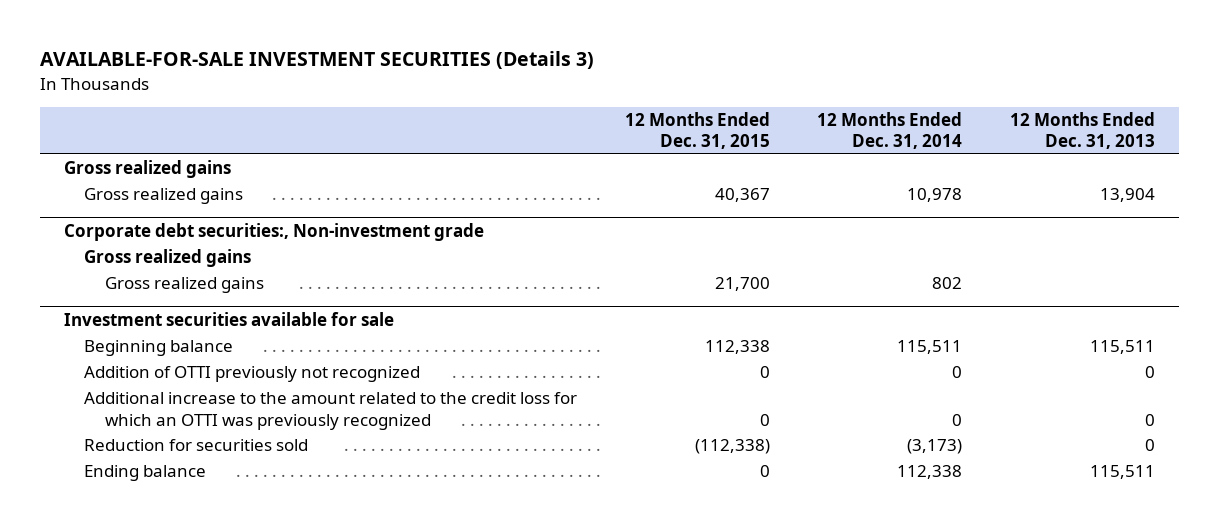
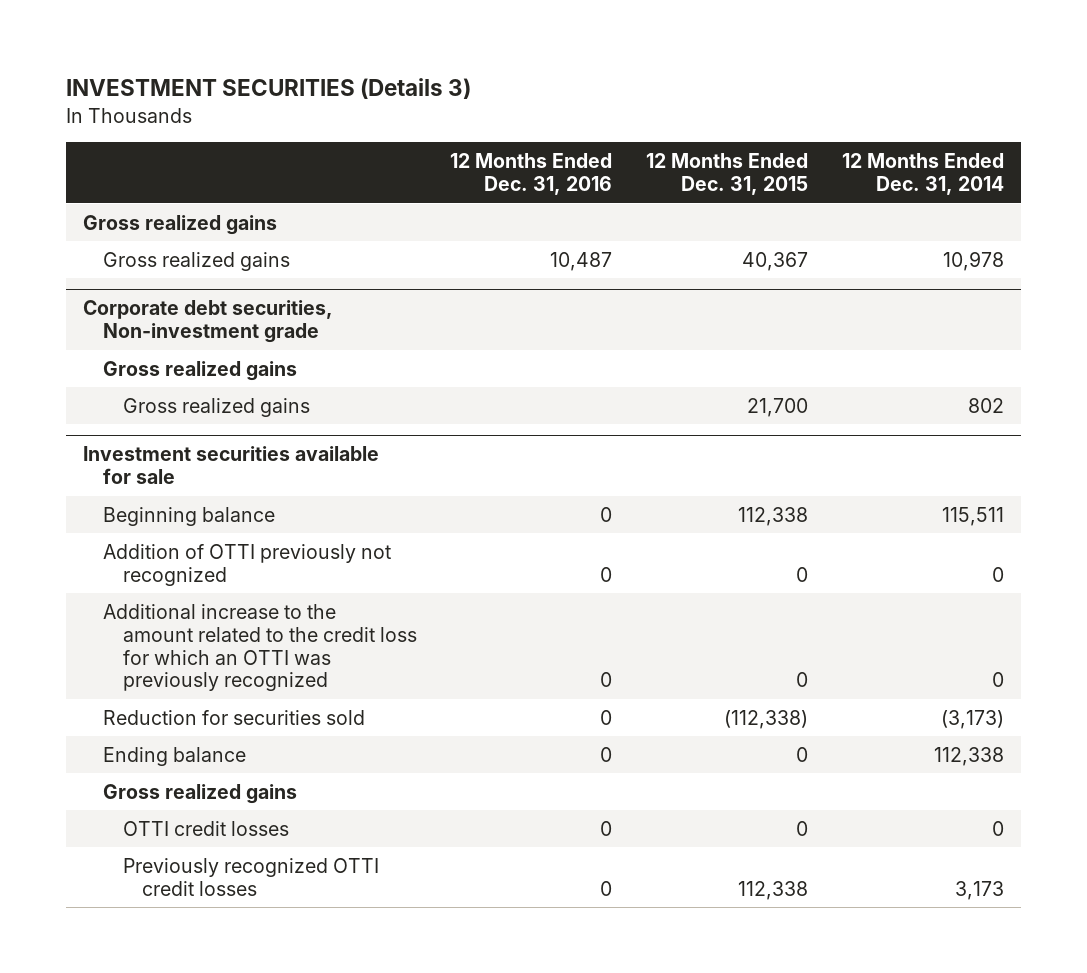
[39,51,594,70] AVAILABLE-FOR-SALE INVESTMENT SECURITIES (Details 3) -> [66,78,472,100] INVESTMENT SECURITIES (Details 3)
[1009,111,1155,150] 12 Months Ended Dec. 31, 2013 -> none
none -> [450,153,613,196] 12 Months Ended Dec. 31, 2016
[63,222,484,241] Corporate debt securities:, Non-investment grade -> [83,300,334,344] Corporate debt securities, Non-investment grade
none -> [102,783,297,804] Gross realized gains
none -> [122,820,289,836] OTTI credit losses
none -> [122,857,379,896] Previously recognized OTTI credit losses

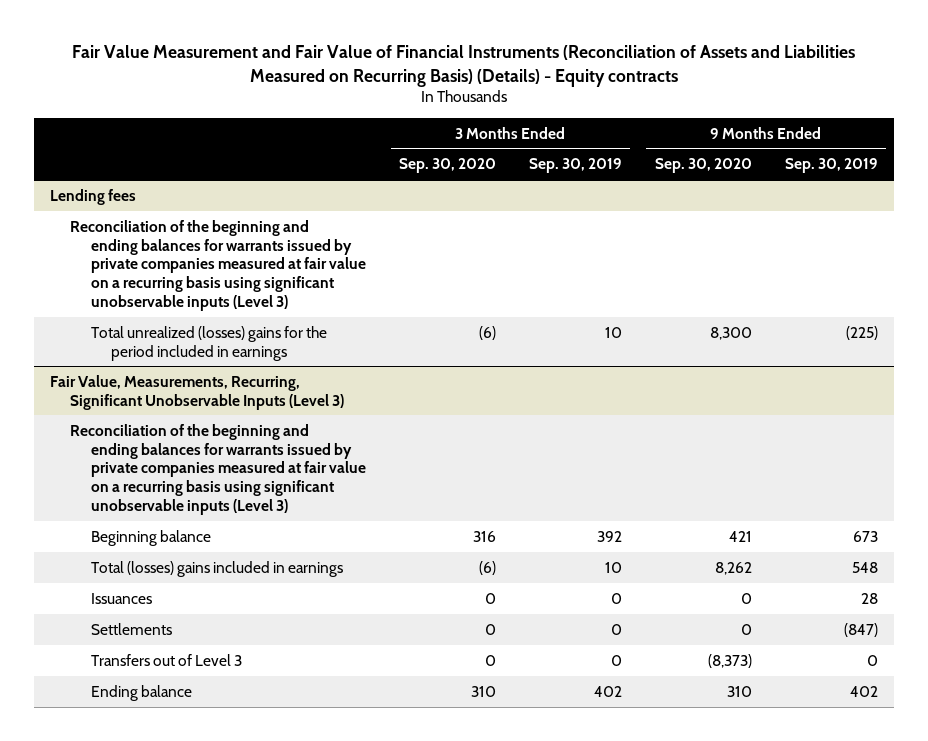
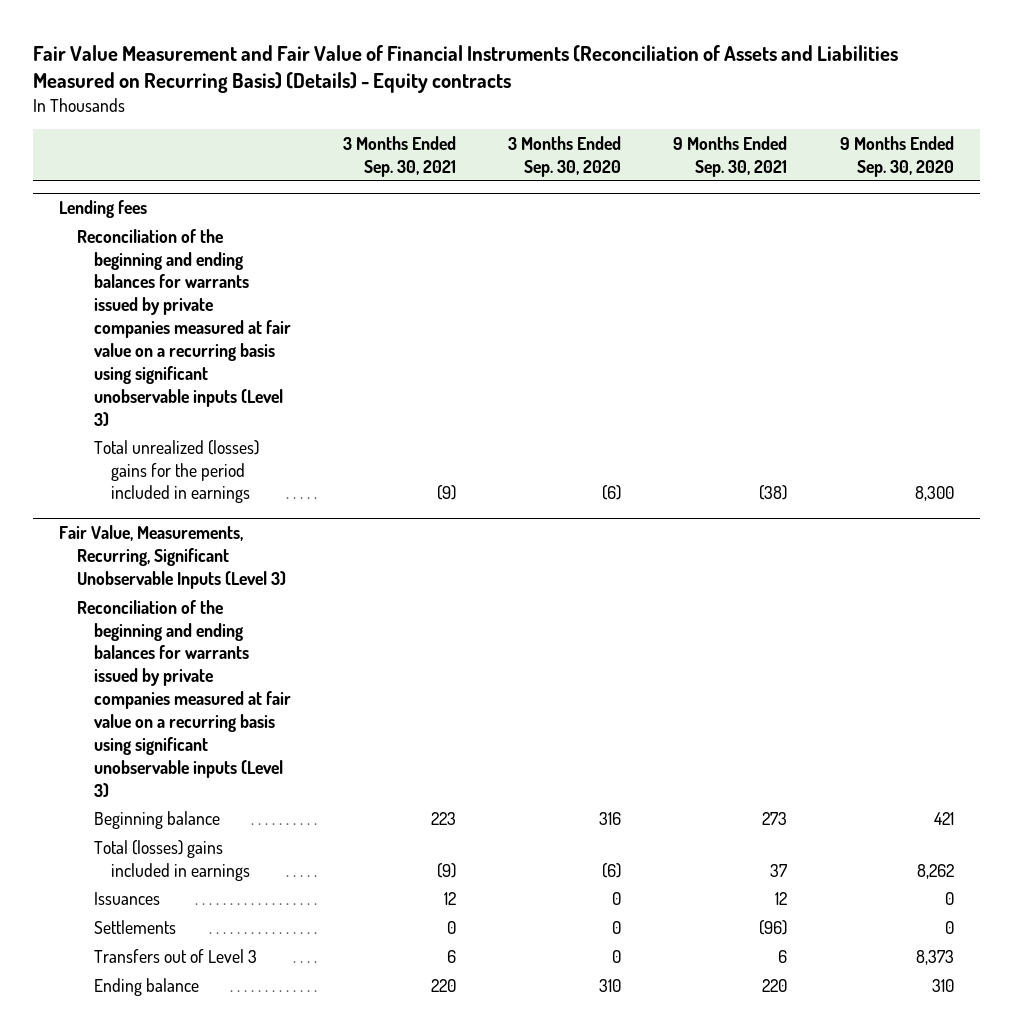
[528,158,622,174] Sep. 30, 2019 -> none
[784,158,878,174] Sep. 30, 2019 -> none
none -> [343,136,457,178] 3 Months Ended Sep. 30, 2021
none -> [673,136,788,178] 9 Months Ended Sep. 30, 2021
[707,653,752,668] (8,373) -> [915,949,954,965] 8,373

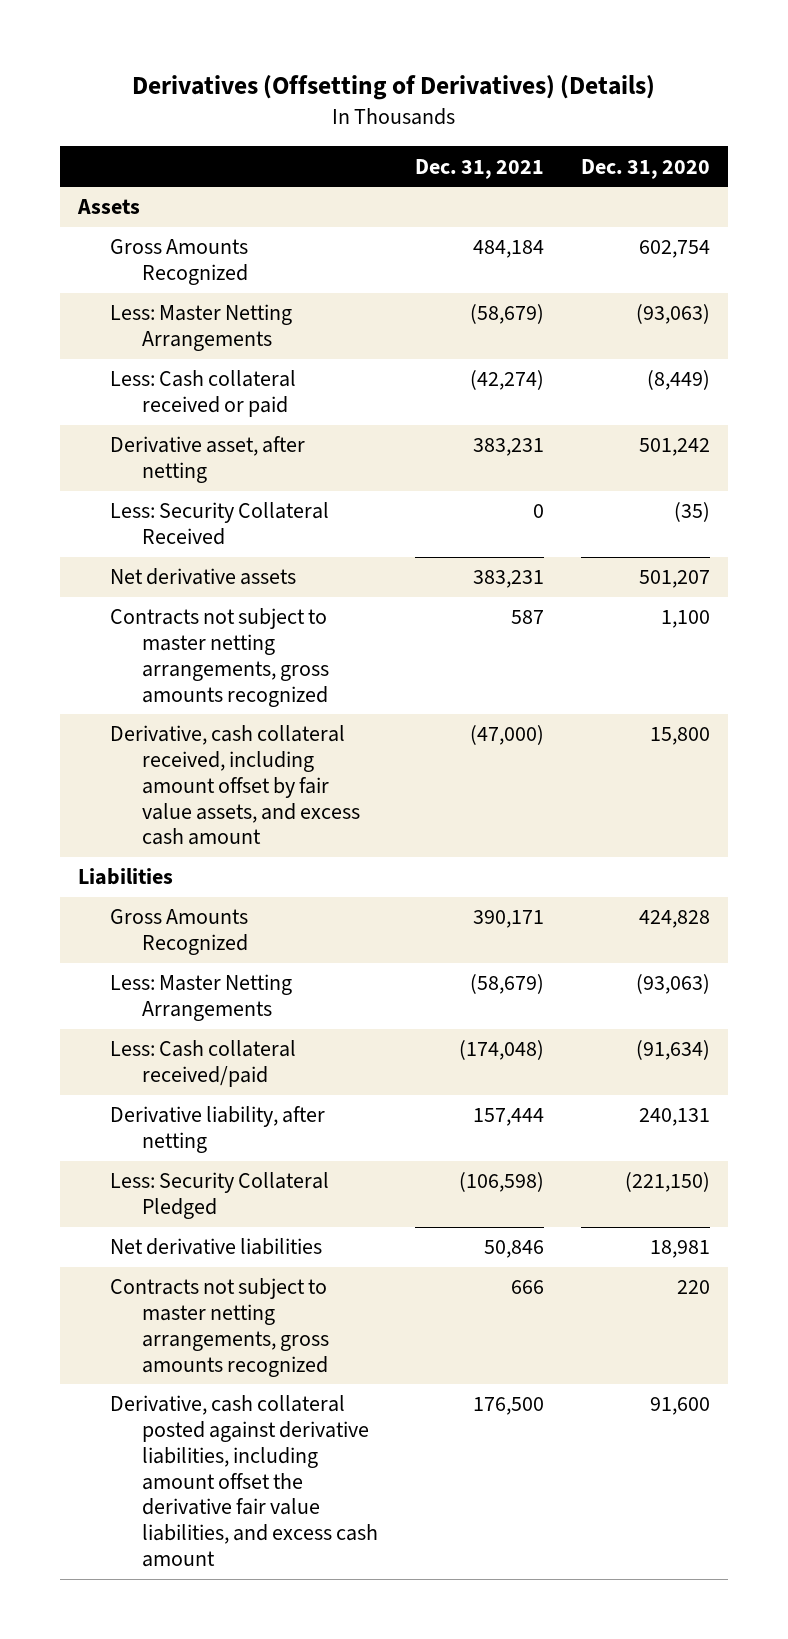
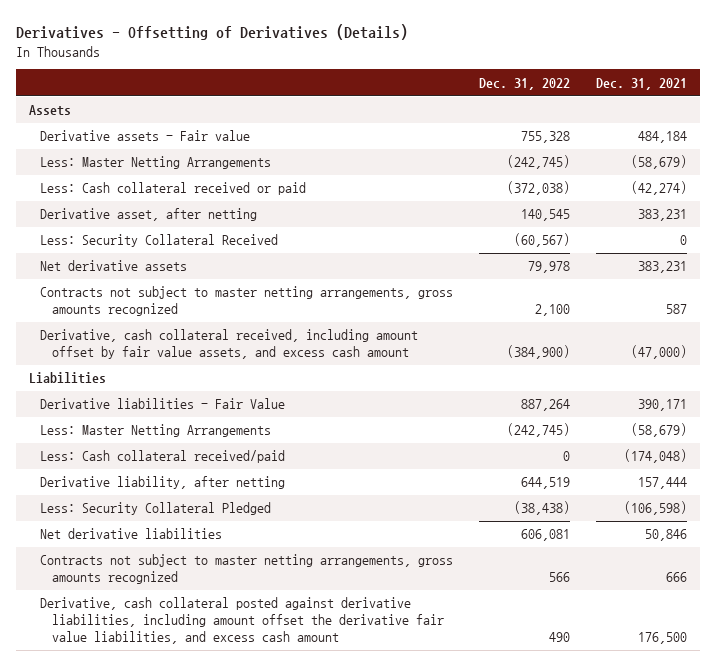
[132,75,656,101] Derivatives (Offsetting of Derivatives) (Details) -> [16,24,409,41] Derivatives - Offsetting of Derivatives (Details)
[580,158,710,179] Dec. 31, 2020 -> none
none -> [479,77,571,90] Dec. 31, 2022
[110,239,249,286] Gross Amounts Recognized -> [40,130,251,142] Derivative assets - Fair value
[110,909,249,956] Gross Amounts Recognized -> [40,398,286,410] Derivative liabilities - Fair Value

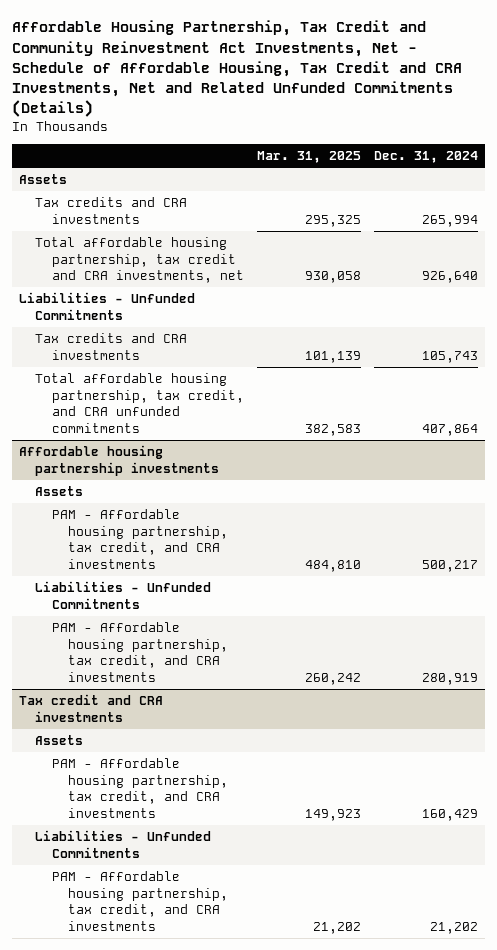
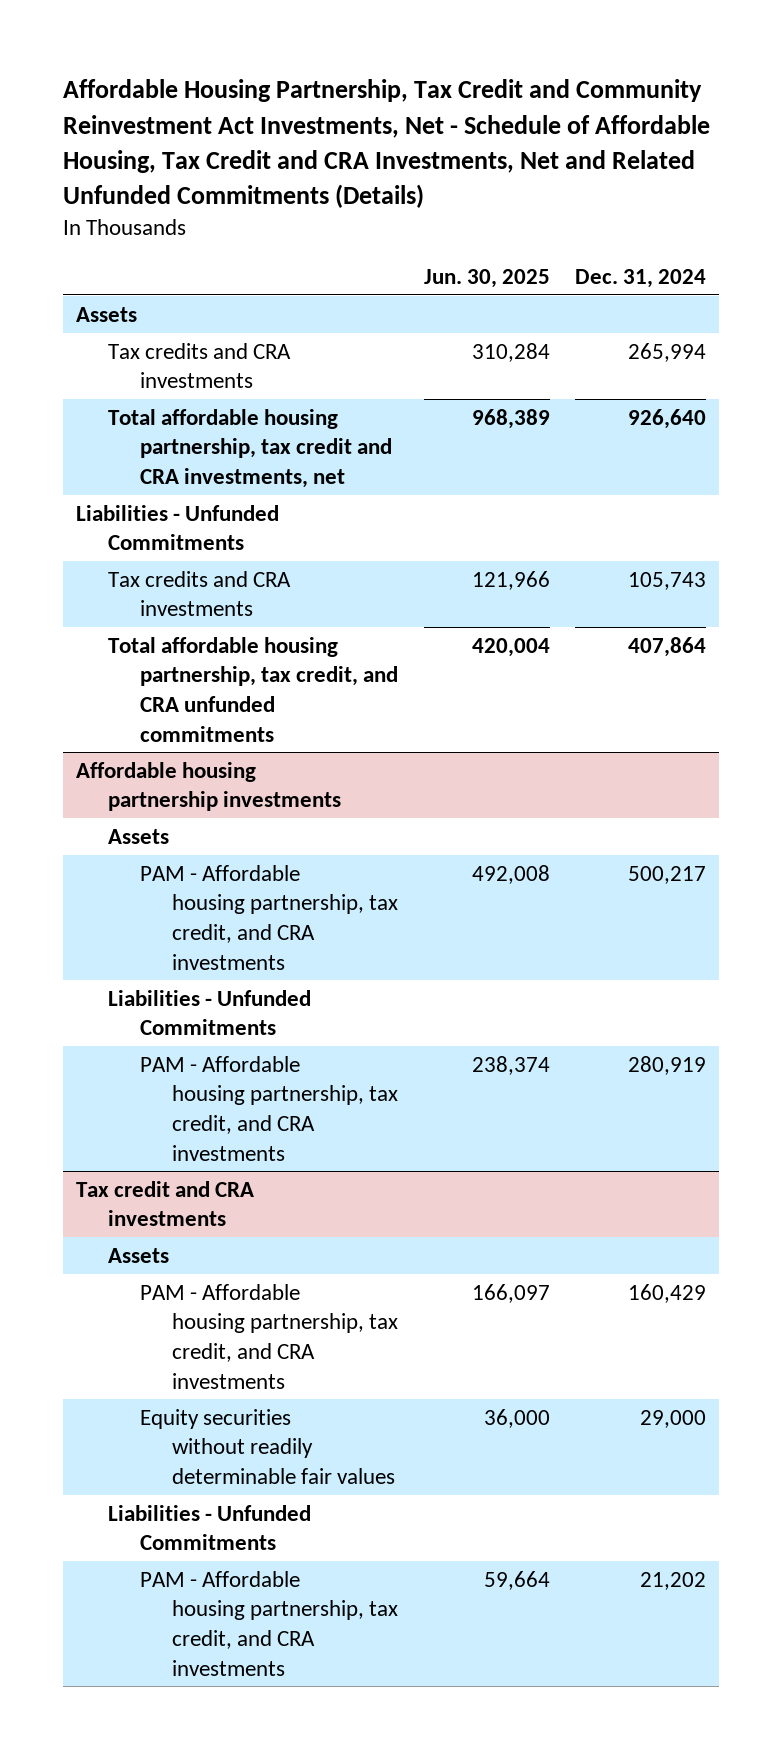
[257,151,362,164] Mar. 31, 2025 -> none
none -> [423,268,550,288] Jun. 30, 2025
none -> [140,1408,396,1484] Equity securities without readily determinable fair values

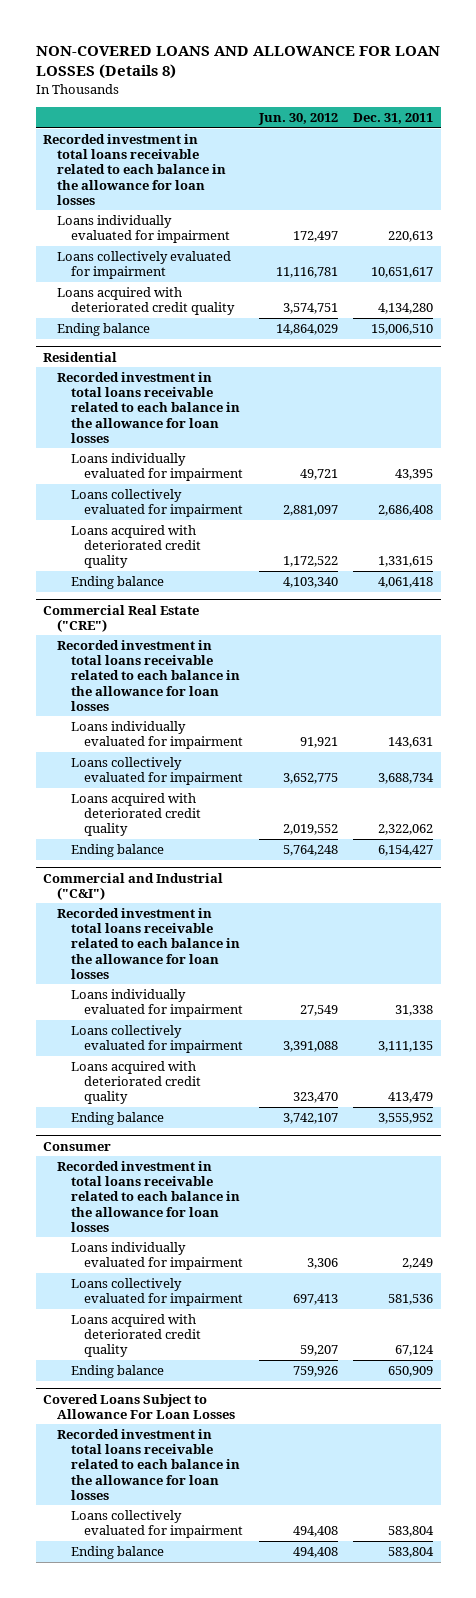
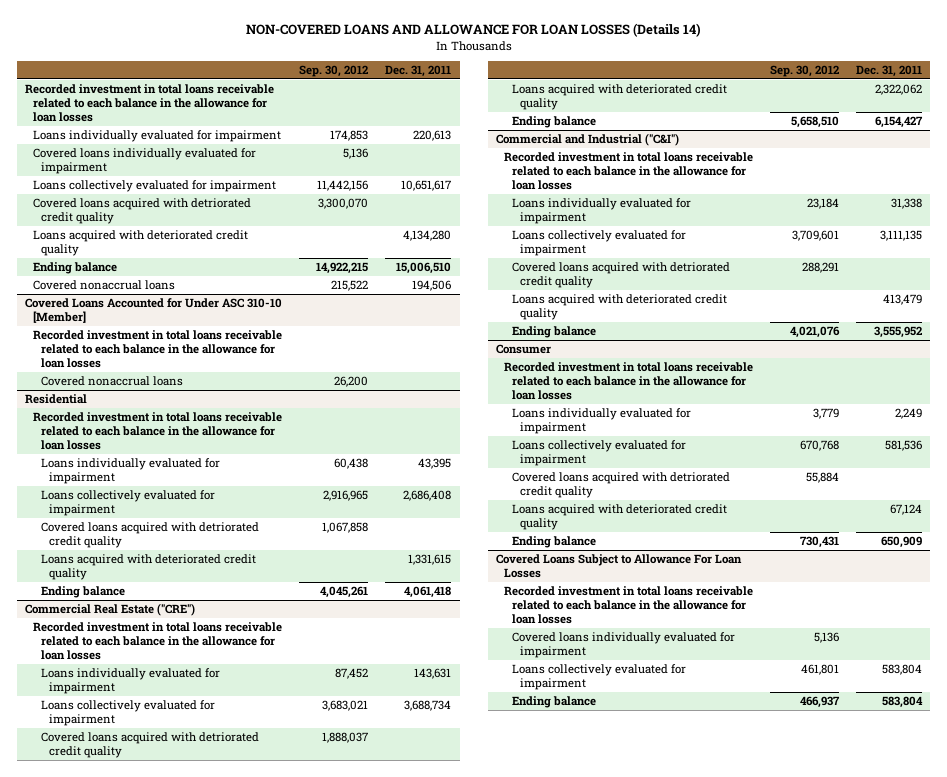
[35,45,440,80] NON-COVERED LOANS AND ALLOWANCE FOR LOAN LOSSES (Details 8) -> [245,23,701,38] NON-COVERED LOANS AND ALLOWANCE FOR LOAN LOSSES (Details 14)
[257,112,338,125] Jun. 30, 2012 -> none
none -> [299,64,369,77] Sep. 30, 2012
none -> [33,147,257,175] Covered loans individually evaluated for impairment
none -> [33,197,252,225] Covered loans acquired with detriorated credit quality
none -> [33,279,176,290] Covered nonaccrual loans
none -> [25,297,283,324] Covered Loans Accounted for Under ASC 310-10 [Member]
none -> [33,329,283,369] Recorded investment in total loans receivable related to each balance in the allowance for loan losses
none -> [41,375,184,386] Covered nonaccrual loans
none -> [41,521,260,549] Covered loans acquired with detriorated credit quality
none -> [41,731,260,759] Covered loans acquired with detriorated credit quality
none -> [512,261,731,289] Covered loans acquired with detriorated credit quality
none -> [512,471,731,499] Covered loans acquired with detriorated credit quality
none -> [512,631,736,659] Covered loans individually evaluated for impairment

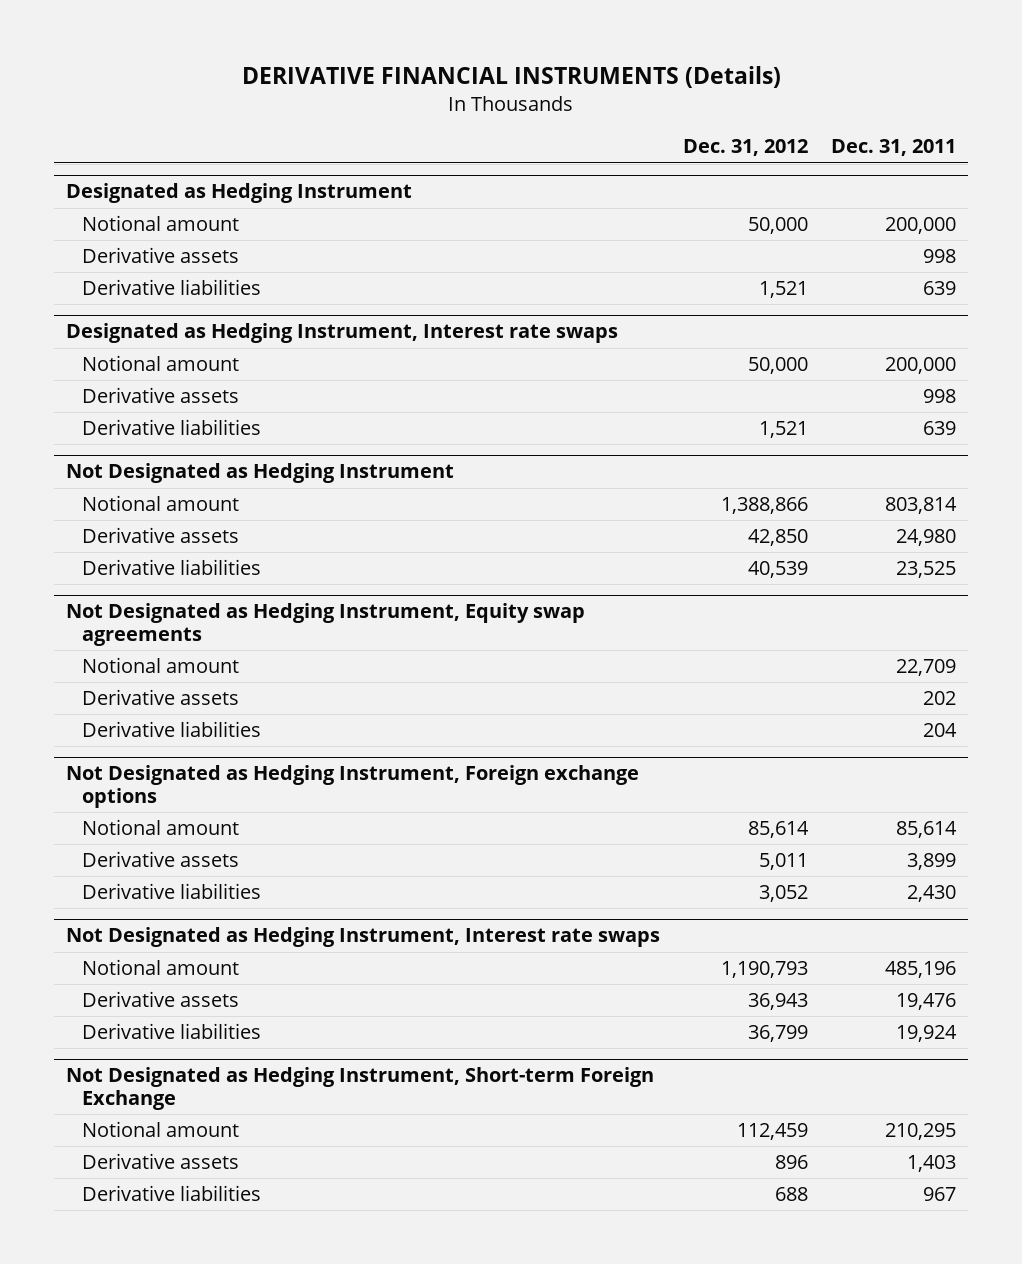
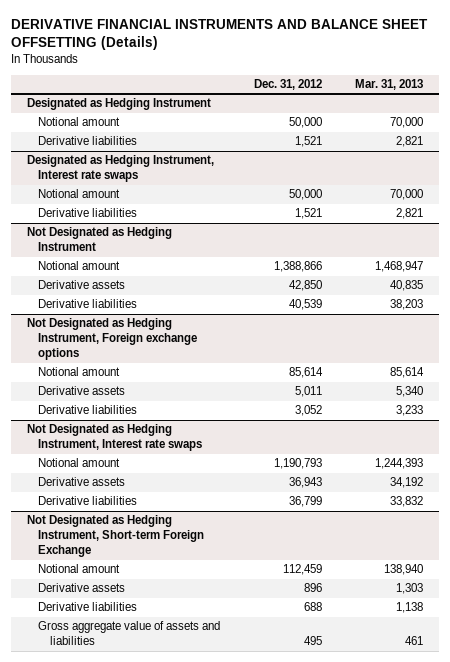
[241,66,781,89] DERIVATIVE FINANCIAL INSTRUMENTS (Details) -> [10,18,428,50] DERIVATIVE FINANCIAL INSTRUMENTS AND BALANCE SHEET OFFSETTING (Details)
[831,139,957,157] Dec. 31, 2011 -> none
none -> [354,78,423,90] Mar. 31, 2013
[81,247,239,264] Derivative assets -> none
[81,387,239,404] Derivative assets -> none
[65,603,585,647] Not Designated as Hedging Instrument, Equity swap agreements -> none
[81,657,239,674] Notional amount -> none
[81,689,239,706] Derivative assets -> none
[81,721,261,738] Derivative liabilities -> none
none -> [38,621,221,646] Gross aggregate value of assets and liabilities

